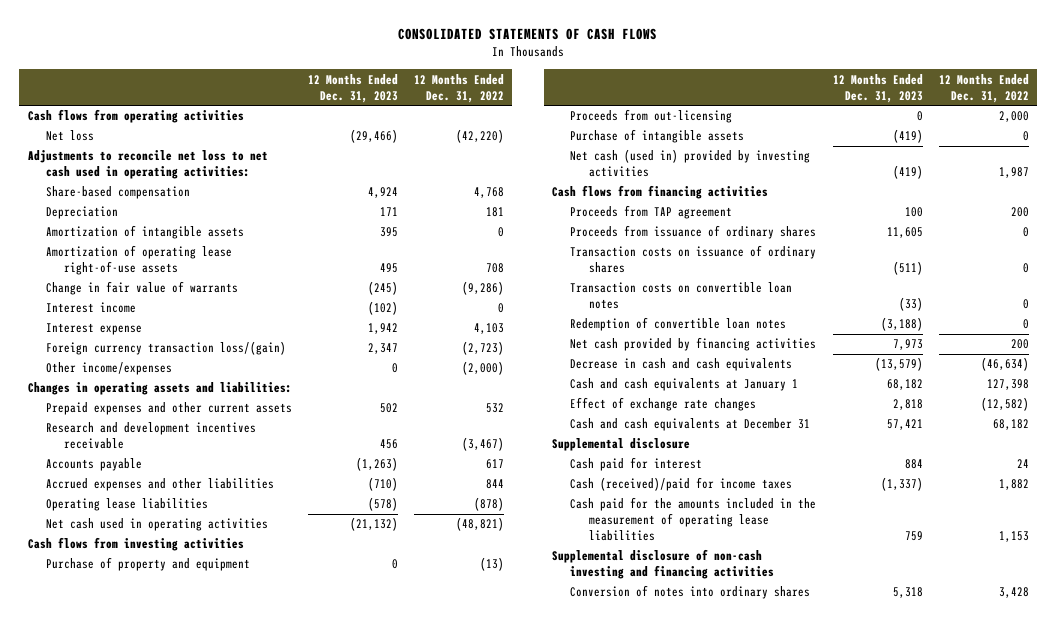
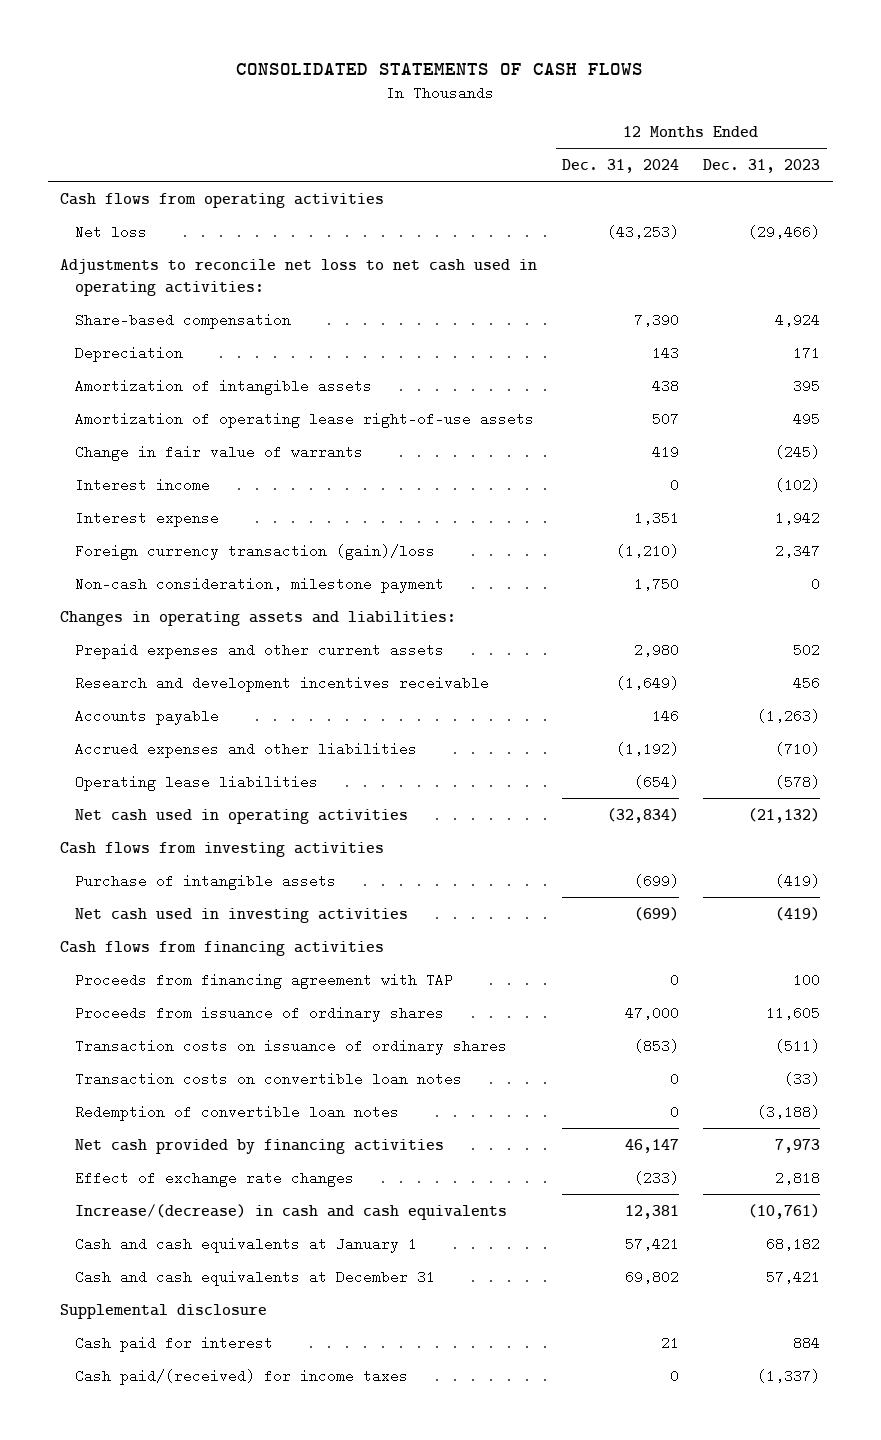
[414,73,505,103] 12 Months Ended Dec. 31, 2022 -> none
none -> [561,158,679,173] Dec. 31, 2024
[45,341,286,356] Foreign currency transaction loss/(gain) -> [75,543,436,560] Foreign currency transaction (gain)/loss
[45,362,172,376] Other income/expenses -> [75,576,445,593] Non-cash consideration, milestone payment
[45,557,250,572] Purchase of property and equipment -> none
[570,109,733,124] Proceeds from out-licensing -> none
[570,149,811,178] Net cash (used in) provided by investing activities -> [75,907,409,923] Net cash used in investing activities
[570,205,733,220] Proceeds from TAP agreement -> [75,972,454,989] Proceeds from financing agreement with TAP
[570,358,793,372] Decrease in cash and cash equivalents -> none
none -> [75,1203,508,1220] Increase/(decrease) in cash and cash equivalents
[570,378,799,392] Cash and cash equivalents at January 1 -> [75,1236,418,1253] Cash and cash equivalents at January 1
[570,497,817,542] Cash paid for the amounts included in the measurement of operating lease liabilities -> none
[552,549,775,580] Supplemental disclosure of non-cash investing and financing activities -> none
[570,585,811,600] Conversion of notes into ordinary shares -> none
[570,477,793,492] Cash (received)/paid for income taxes -> [75,1368,409,1385] Cash paid/(received) for income taxes

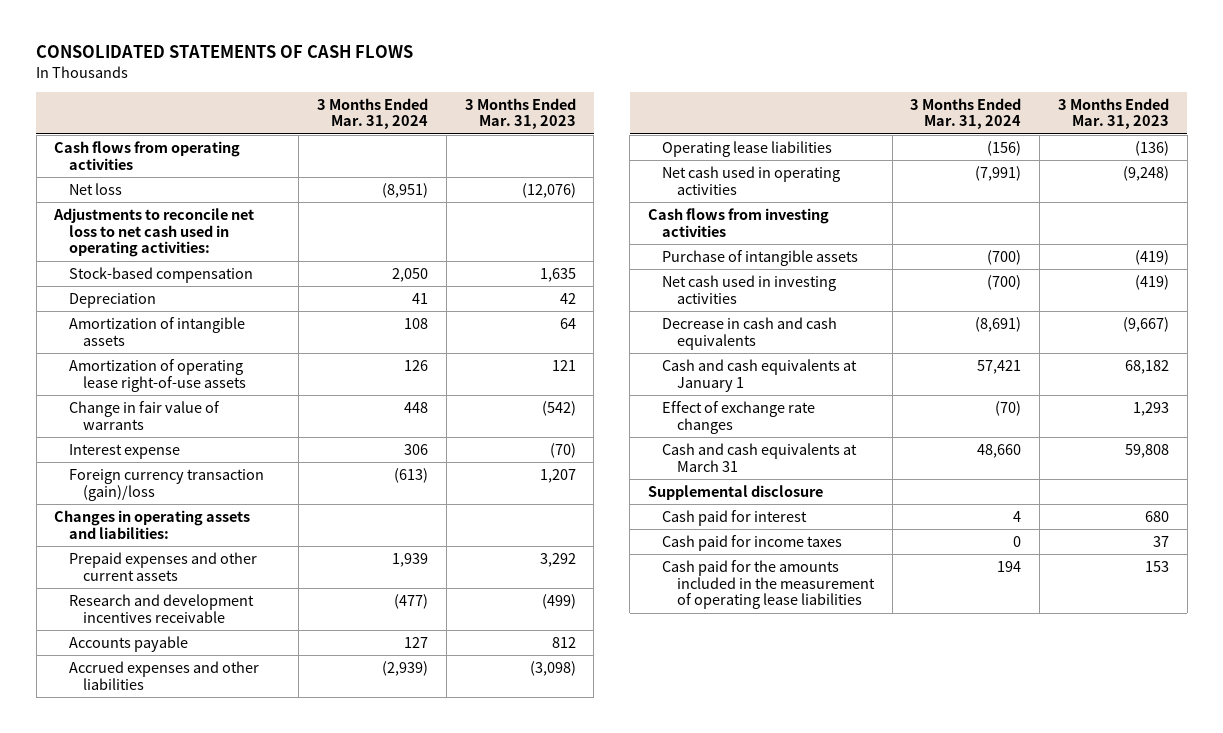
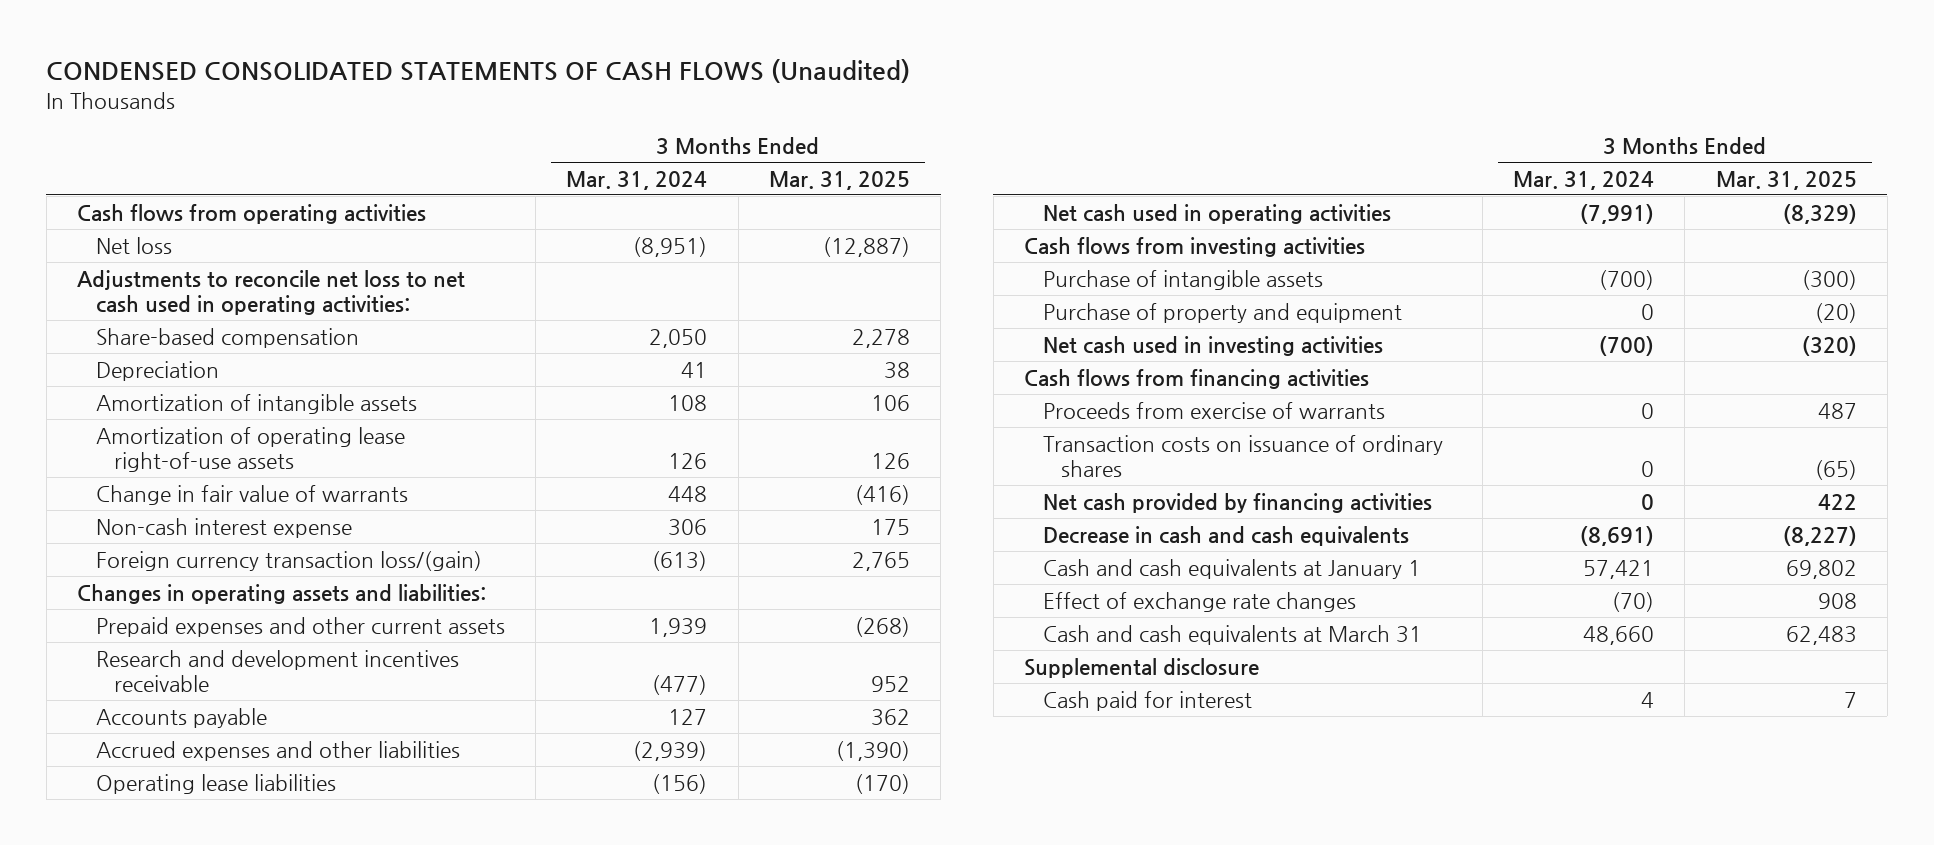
[36,45,414,59] CONSOLIDATED STATEMENTS OF CASH FLOWS -> [46,59,911,84] CONDENSED CONSOLIDATED STATEMENTS OF CASH FLOWS (Unaudited)
[464,97,576,130] 3 Months Ended Mar. 31, 2023 -> none
none -> [768,170,910,190] Mar. 31, 2025
[68,266,253,283] Stock-based compensation -> [95,327,359,348] Share-based compensation
[68,443,180,459] Interest expense -> [95,517,352,538] Non-cash interest expense
[68,468,264,501] Foreign currency transaction (gain)/loss -> [95,550,482,571] Foreign currency transaction loss/(gain)
none -> [1042,302,1402,323] Purchase of property and equipment
none -> [1024,368,1370,389] Cash flows from financing activities
none -> [1042,401,1385,419] Proceeds from exercise of warrants
none -> [1042,434,1443,477] Transaction costs on issuance of ordinary shares
none -> [1042,492,1432,513] Net cash provided by financing activities
[662,534,843,551] Cash paid for income taxes -> none
[662,559,875,610] Cash paid for the amounts included in the measurement of operating lease liabilities -> none

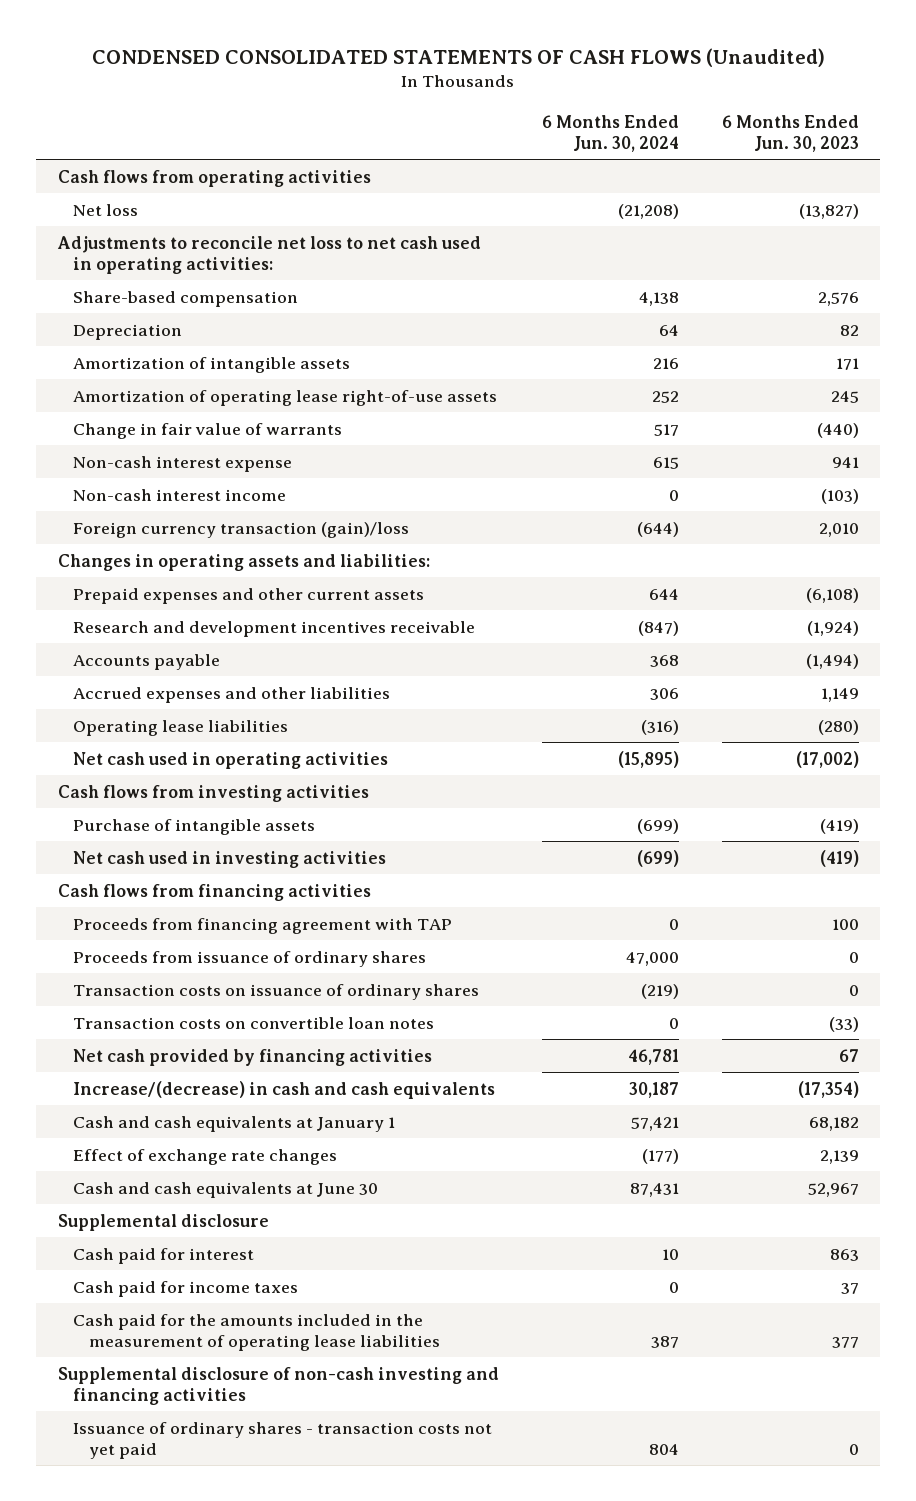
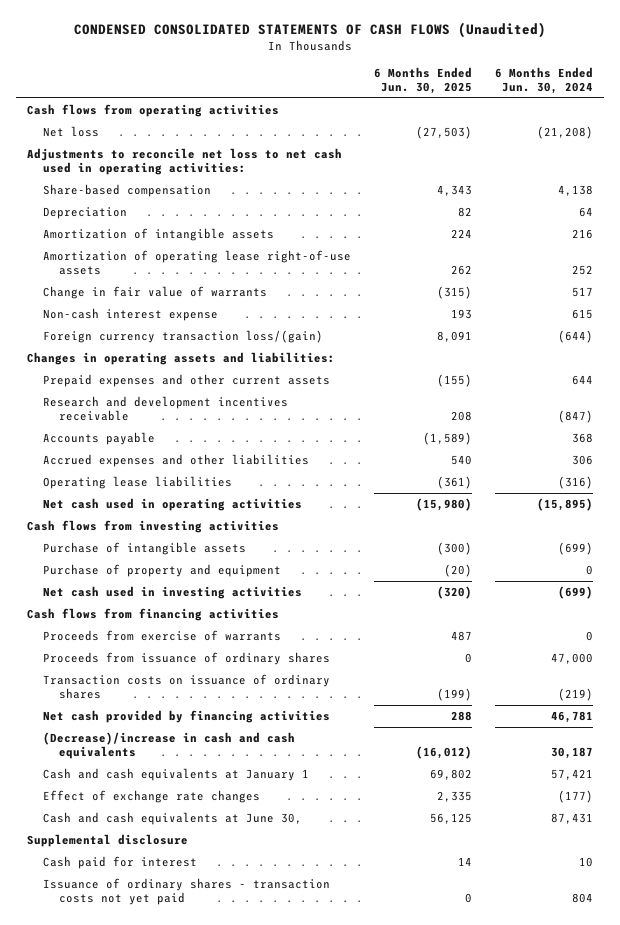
[721,114,859,152] 6 Months Ended Jun. 30, 2023 -> none
none -> [373,66,472,94] 6 Months Ended Jun. 30, 2025
[73,488,287,501] Non-cash interest income -> none
[73,521,410,538] Foreign currency transaction (gain)/loss -> [43,330,324,344] Foreign currency transaction loss/(gain)
none -> [43,564,282,578] Purchase of property and equipment
[73,917,453,934] Proceeds from financing agreement with TAP -> none
none -> [43,630,282,642] Proceeds from exercise of warrants
[73,1016,435,1029] Transaction costs on convertible loan notes -> none
[73,1080,496,1099] Increase/(decrease) in cash and cash equivalents -> [43,732,296,759] (Decrease)/increase in cash and cash equivalents
[73,1181,379,1198] Cash and cash equivalents at June 30 -> [43,812,303,826] Cash and cash equivalents at June 30,
[73,1280,299,1297] Cash paid for income taxes -> none
[73,1313,440,1351] Cash paid for the amounts included in the measurement of operating lease liabilities -> none
[57,1366,499,1405] Supplemental disclosure of non-cash investing and financing activities -> none

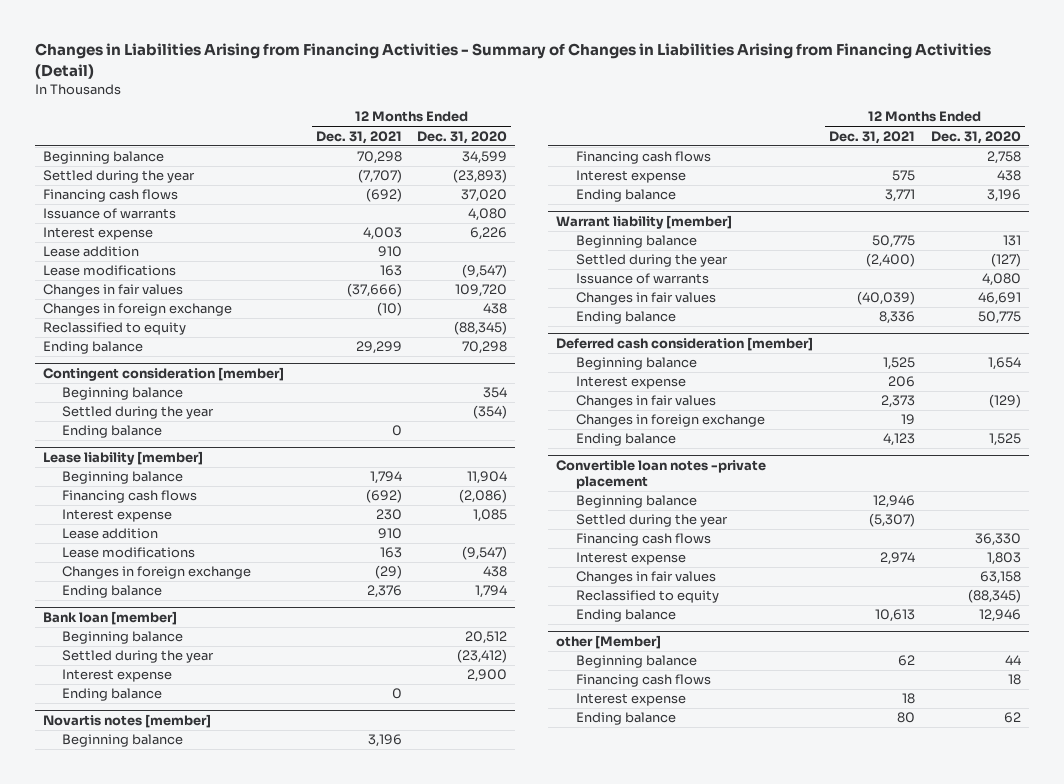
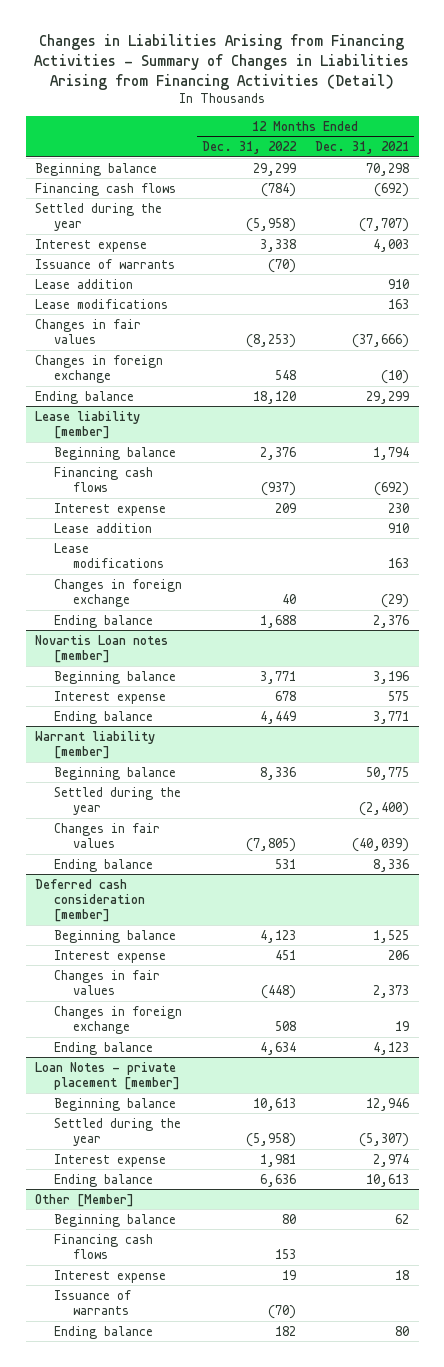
[417,130,508,144] Dec. 31, 2020 -> none
none -> [201,140,297,154] Dec. 31, 2022
[42,170,195,184] Settled during the year -> [35,202,163,232] Settled during the year
[42,208,176,220] Issuance of warrants -> [35,258,176,269] Issuance of warrants
[42,322,186,336] Reclassified to equity -> none
[42,367,284,382] Contingent consideration [member] -> none
[62,387,184,401] Beginning balance -> none
[62,406,215,420] Settled during the year -> none
[62,425,163,439] Ending balance -> none
[42,611,177,626] Bank loan [member] -> none
[62,631,184,645] Beginning balance -> none
[62,650,215,664] Settled during the year -> none
[62,669,173,683] Interest expense -> none
[62,688,163,702] Ending balance -> none
[42,714,211,729] Novartis notes [member] -> [35,634,169,664] Novartis Loan notes [member]
[575,151,711,165] Financing cash flows -> none
[575,273,709,285] Issuance of warrants -> none
[556,460,767,490] Convertible loan notes -private placement -> [35,1061,181,1091] Loan Notes - private placement [member]
[575,533,711,547] Financing cash flows -> none
[575,571,716,585] Changes in fair values -> none
[575,590,719,604] Reclassified to equity -> none
[556,635,662,650] other [Member] -> [35,1193,135,1207] Other [Member]
none -> [54,1289,132,1316] Issuance of warrants

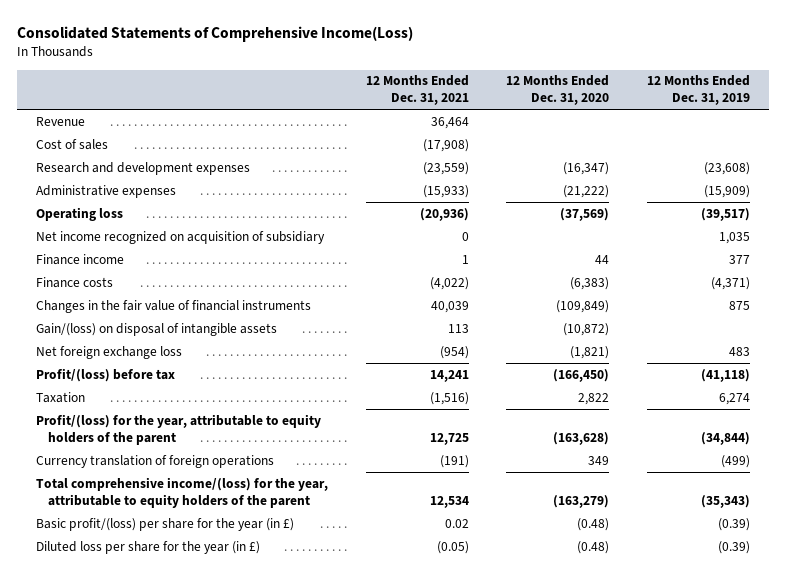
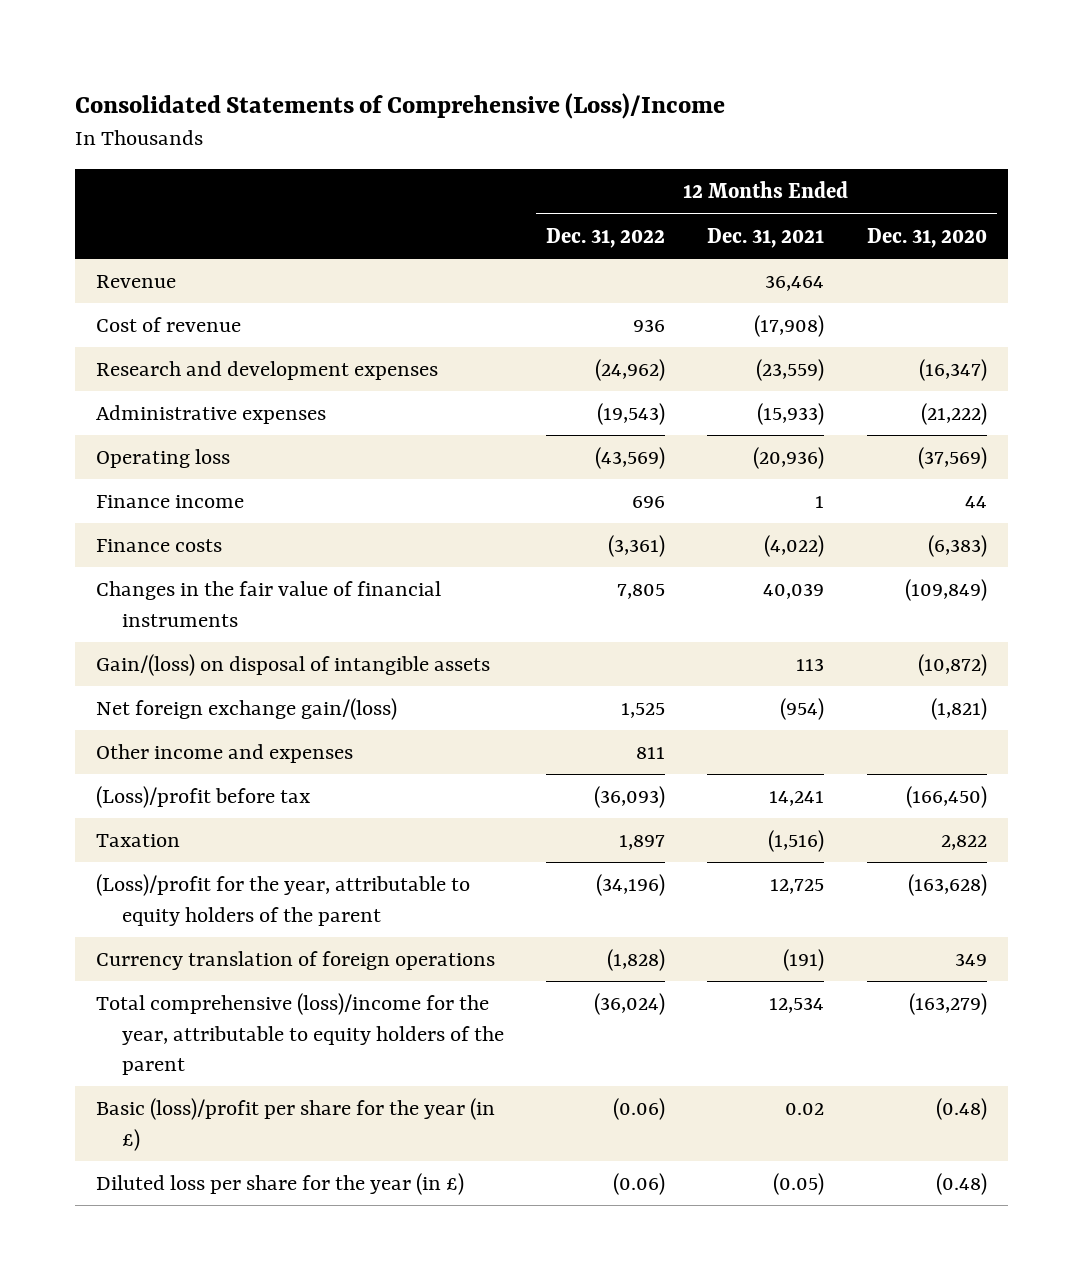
[17,26,414,43] Consolidated Statements of Comprehensive Income(Loss) -> [75,92,726,119] Consolidated Statements of Comprehensive (Loss)/Income
[647,75,751,106] 12 Months Ended Dec. 31, 2019 -> none
none -> [546,227,666,248] Dec. 31, 2022
[36,138,109,150] Cost of sales -> [96,317,242,333] Cost of revenue
[36,230,326,244] Net income recognized on acquisition of subsidiary -> none
[36,345,183,359] Net foreign exchange loss -> [96,698,398,721] Net foreign exchange gain/(loss)
none -> [96,744,354,764] Other income and expenses
[36,367,176,382] Profit/(loss) before tax -> [96,786,311,809] (Loss)/profit before tax
[36,413,322,445] Profit/(loss) for the year, attributable to equity holders of the parent -> [96,874,471,926] (Loss)/profit for the year, attributable to equity holders of the parent
[36,476,329,508] Total comprehensive income/(loss) for the year, attributable to equity holders of the parent -> [96,993,505,1076] Total comprehensive (loss)/income for the year, attributable to equity holders of the parent
[36,517,295,531] Basic profit/(loss) per share for the year (in £) -> [96,1098,496,1151] Basic (loss)/profit per share for the year (in £)

